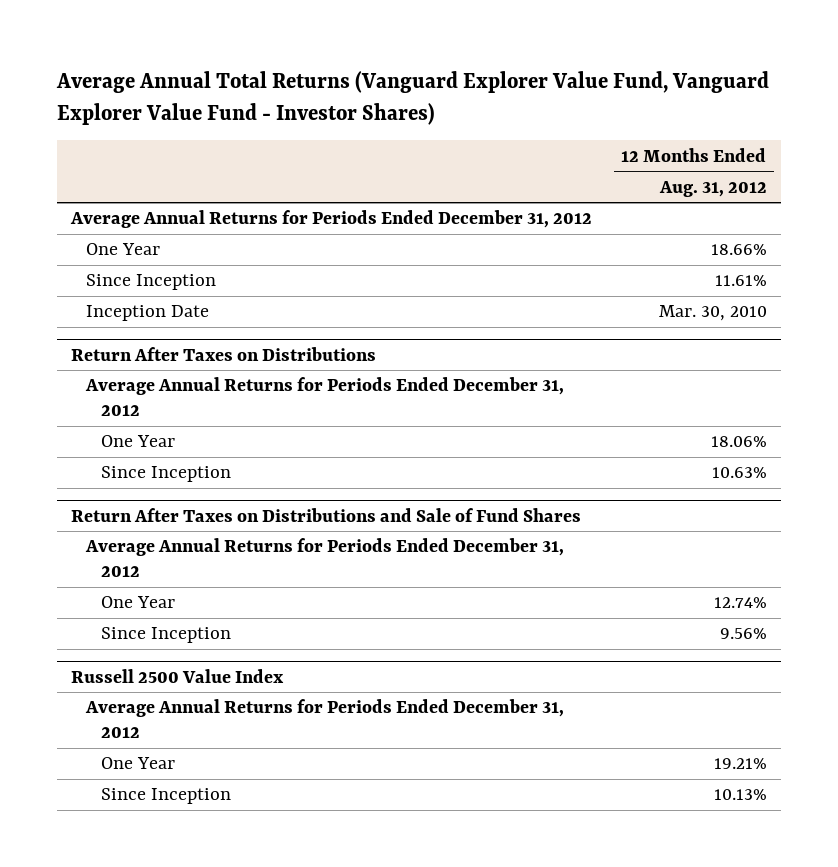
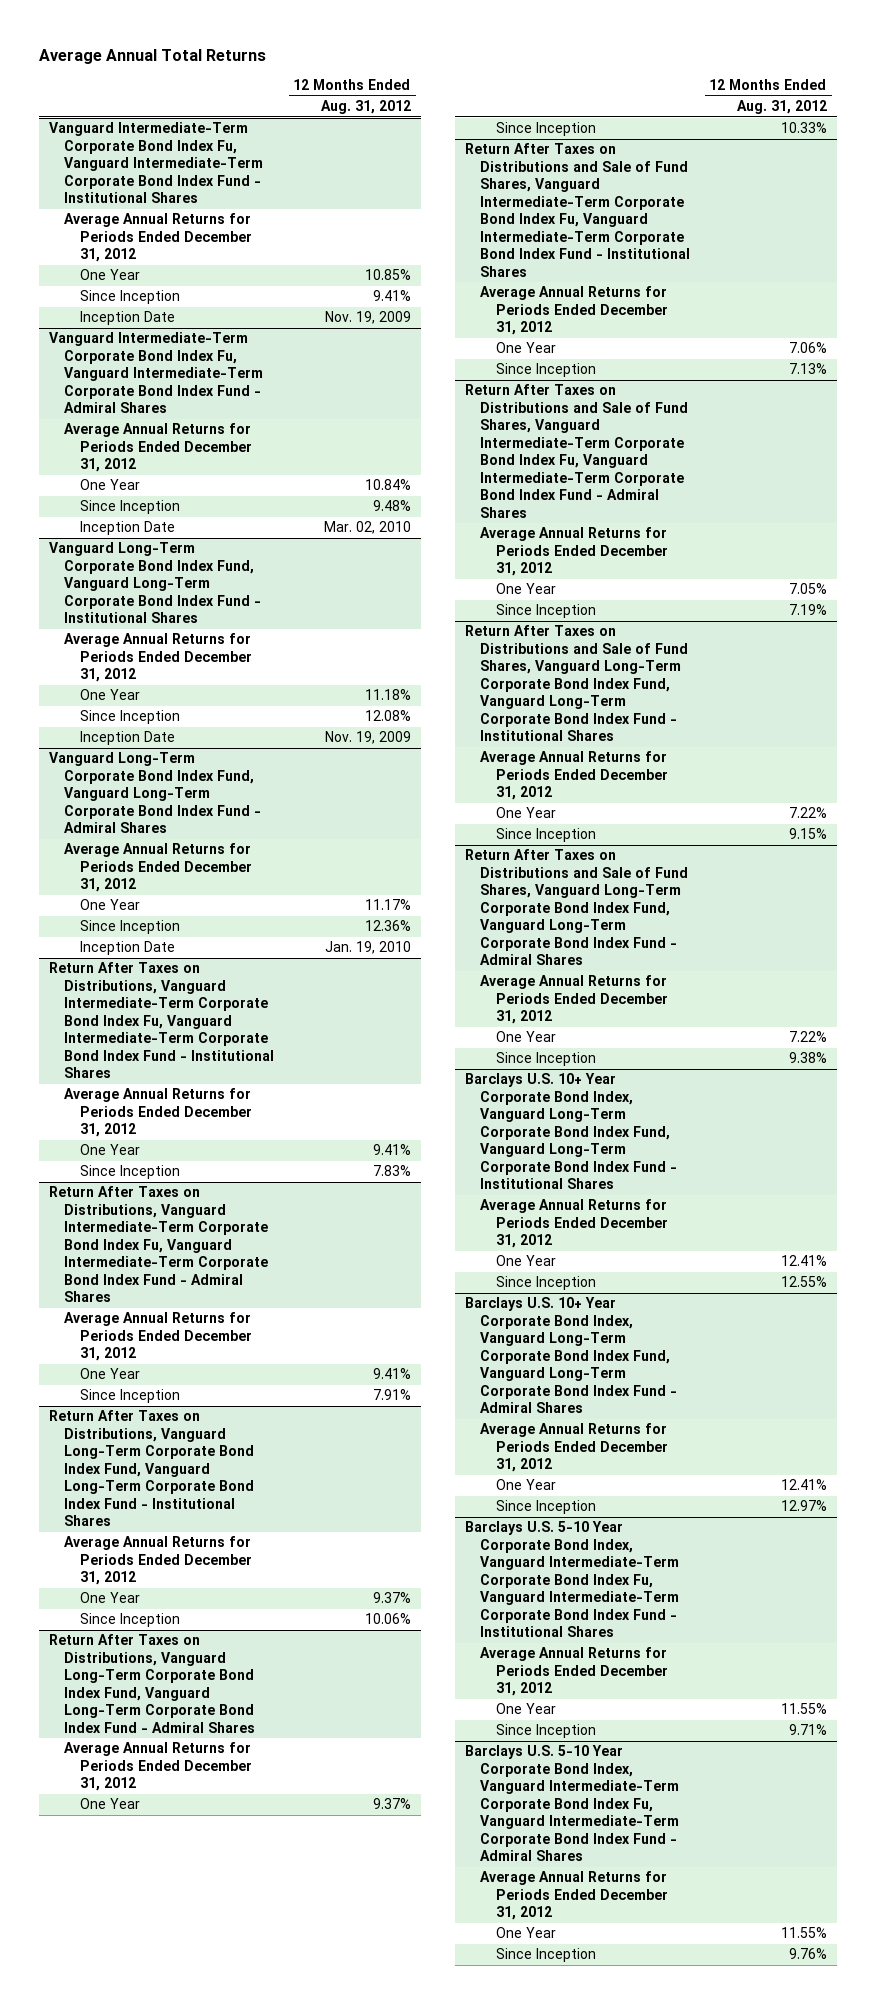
[55,71,769,125] Average Annual Total Returns (Vanguard Explorer Value Fund, Vanguard Explorer Value Fund - Investor Shares) -> [39,48,267,64] Average Annual Total Returns
none -> [48,122,264,204] Vanguard Intermediate-Term Corporate Bond Index Fu, Vanguard Intermediate-Term Corporate Bond Index Fund - Institutional Shares
[71,346,377,361] Return After Taxes on Distributions -> none
[710,244,767,256] 18.66% -> [364,269,411,281] 10.85%
[714,275,767,287] 11.61% -> [372,290,411,302] 9.41%
[658,305,767,322] Mar. 30, 2010 -> [324,311,411,325] Nov. 19, 2009
none -> [48,332,264,414] Vanguard Intermediate-Term Corporate Bond Index Fu, Vanguard Intermediate-Term Corporate Bond Index Fund - Admiral Shares
[71,507,582,522] Return After Taxes on Distributions and Sale of Fund Shares -> none
[710,436,767,448] 18.06% -> [364,479,411,491] 10.84%
[711,467,767,479] 10.63% -> [372,500,411,512] 9.48%
none -> [79,521,175,536] Inception Date
none -> [48,542,262,624] Vanguard Long-Term Corporate Bond Index Fund, Vanguard Long-Term Corporate Bond Index Fund - Institutional Shares
[71,668,285,683] Russell 2500 Value Index -> none
[713,597,767,609] 12.74% -> [364,689,411,701] 11.18%
[719,628,767,640] 9.56% -> [364,710,411,722] 12.08%
none -> [79,731,175,746] Inception Date
none -> [48,752,262,834] Vanguard Long-Term Corporate Bond Index Fund, Vanguard Long-Term Corporate Bond Index Fund - Admiral Shares
[713,758,767,770] 19.21% -> [364,899,411,911] 11.17%
[713,789,767,801] 10.13% -> [364,920,411,932] 12.36%
none -> [79,941,175,956] Inception Date
none -> [48,962,275,1079] Return After Taxes on Distributions, Vanguard Intermediate-Term Corporate Bond Index Fu, Vanguard Intermediate-Term Corporate Bond Index Fund - Institutional Shares
none -> [64,1088,252,1138] Average Annual Returns for Periods Ended December 31, 2012
none -> [79,1144,140,1156] One Year
none -> [79,1165,180,1180] Since Inception
none -> [48,1186,269,1303] Return After Taxes on Distributions, Vanguard Intermediate-Term Corporate Bond Index Fu, Vanguard Intermediate-Term Corporate Bond Index Fund - Admiral Shares
none -> [64,1312,252,1362] Average Annual Returns for Periods Ended December 31, 2012
none -> [79,1368,140,1380] One Year
none -> [79,1389,180,1404] Since Inception
none -> [48,1410,255,1527] Return After Taxes on Distributions, Vanguard Long-Term Corporate Bond Index Fund, Vanguard Long-Term Corporate Bond Index Fund - Institutional Shares
none -> [64,1536,252,1586] Average Annual Returns for Periods Ended December 31, 2012
none -> [79,1592,140,1604] One Year
none -> [79,1613,180,1628] Since Inception
none -> [48,1634,256,1733] Return After Taxes on Distributions, Vanguard Long-Term Corporate Bond Index Fund, Vanguard Long-Term Corporate Bond Index Fund - Admiral Shares
none -> [64,1742,252,1792] Average Annual Returns for Periods Ended December 31, 2012
none -> [79,1798,140,1810] One Year
none -> [495,122,596,137] Since Inception
none -> [465,143,691,277] Return After Taxes on Distributions and Sale of Fund Shares, Vanguard Intermediate-Term Corporate Bond Index Fu, Vanguard Intermediate-Term Corporate Bond Index Fund - Institutional Shares
none -> [480,286,668,336] Average Annual Returns for Periods Ended December 31, 2012
none -> [495,342,556,354] One Year
none -> [495,363,596,378] Since Inception
none -> [465,384,689,518] Return After Taxes on Distributions and Sale of Fund Shares, Vanguard Intermediate-Term Corporate Bond Index Fu, Vanguard Intermediate-Term Corporate Bond Index Fund - Admiral Shares
none -> [480,527,668,577] Average Annual Returns for Periods Ended December 31, 2012
none -> [495,583,556,595] One Year
none -> [495,604,596,619] Since Inception
none -> [465,625,689,742] Return After Taxes on Distributions and Sale of Fund Shares, Vanguard Long-Term Corporate Bond Index Fund, Vanguard Long-Term Corporate Bond Index Fund - Institutional Shares
none -> [480,751,668,801] Average Annual Returns for Periods Ended December 31, 2012
none -> [495,807,556,819] One Year
none -> [495,828,596,843] Since Inception
none -> [465,849,689,966] Return After Taxes on Distributions and Sale of Fund Shares, Vanguard Long-Term Corporate Bond Index Fund, Vanguard Long-Term Corporate Bond Index Fund - Admiral Shares
none -> [480,975,668,1025] Average Annual Returns for Periods Ended December 31, 2012
none -> [495,1031,556,1043] One Year
none -> [495,1052,596,1067] Since Inception
none -> [465,1073,678,1190] Barclays U.S. 10+ Year Corporate Bond Index, Vanguard Long-Term Corporate Bond Index Fund, Vanguard Long-Term Corporate Bond Index Fund - Institutional Shares
none -> [480,1199,668,1249] Average Annual Returns for Periods Ended December 31, 2012
none -> [495,1255,556,1267] One Year
none -> [495,1276,596,1291] Since Inception
none -> [465,1297,678,1414] Barclays U.S. 10+ Year Corporate Bond Index, Vanguard Long-Term Corporate Bond Index Fund, Vanguard Long-Term Corporate Bond Index Fund - Admiral Shares
none -> [480,1423,668,1473] Average Annual Returns for Periods Ended December 31, 2012
none -> [495,1479,556,1491] One Year
none -> [495,1500,596,1515] Since Inception
none -> [465,1521,680,1638] Barclays U.S. 5-10 Year Corporate Bond Index, Vanguard Intermediate-Term Corporate Bond Index Fu, Vanguard Intermediate-Term Corporate Bond Index Fund - Institutional Shares
none -> [480,1647,668,1697] Average Annual Returns for Periods Ended December 31, 2012
none -> [495,1703,556,1715] One Year
none -> [495,1724,596,1739] Since Inception
none -> [465,1745,680,1862] Barclays U.S. 5-10 Year Corporate Bond Index, Vanguard Intermediate-Term Corporate Bond Index Fu, Vanguard Intermediate-Term Corporate Bond Index Fund - Admiral Shares
none -> [480,1871,668,1921] Average Annual Returns for Periods Ended December 31, 2012
none -> [495,1927,556,1939] One Year
none -> [495,1948,596,1963] Since Inception

